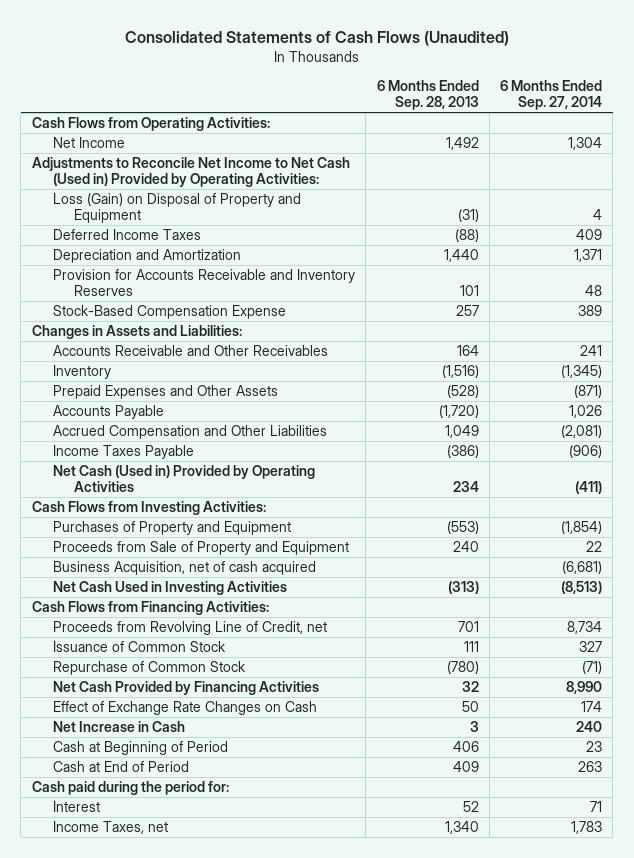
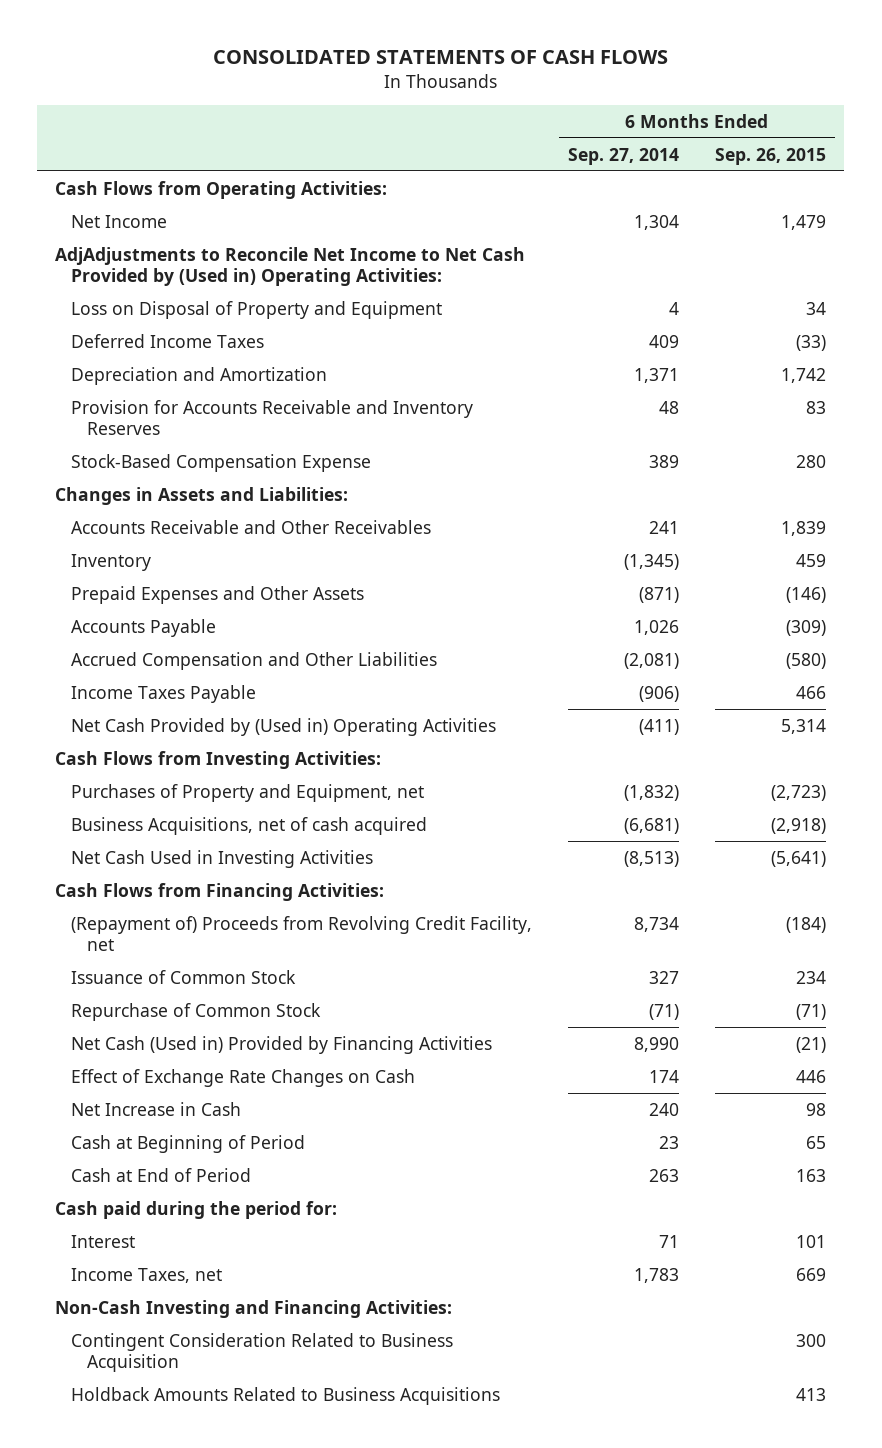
[124,30,509,46] Consolidated Statements of Cash Flows (Unaudited) -> [212,50,668,65] CONSOLIDATED STATEMENTS OF CASH FLOWS
[376,79,479,111] 6 Months Ended Sep. 28, 2013 -> none
none -> [715,147,827,165] Sep. 26, 2015
[31,157,350,188] Adjustments to Reconcile Net Income to Net Cash (Used in) Provided by Operating Activities: -> [55,246,526,287] AdjAdjustments to Reconcile Net Income to Net Cash Provided by (Used in) Operating Activities:
[53,193,302,224] Loss (Gain) on Disposal of Property and Equipment -> [71,300,443,319] Loss on Disposal of Property and Equipment
[53,465,316,493] Net Cash (Used in) Provided by Operating Activities -> [71,717,497,736] Net Cash Provided by (Used in) Operating Activities
[53,541,350,556] Proceeds from Sale of Property and Equipment -> none
[53,521,292,536] Purchases of Property and Equipment -> [71,783,425,802] Purchases of Property and Equipment, net
[561,521,603,535] (1,854) -> [624,784,680,801] (1,832)
[53,561,317,576] Business Acquisition, net of cash acquired -> [71,816,428,835] Business Acquisitions, net of cash acquired
[53,621,328,636] Proceeds from Revolving Line of Credit, net -> [71,915,533,952] (Repayment of) Proceeds from Revolving Credit Facility, net
[53,681,320,696] Net Cash Provided by Financing Activities -> [71,1035,493,1054] Net Cash (Used in) Provided by Financing Activities
none -> [55,1299,453,1318] Non-Cash Investing and Financing Activities:
none -> [71,1332,454,1373] Contingent Consideration Related to Business Acquisition
none -> [71,1386,501,1405] Holdback Amounts Related to Business Acquisitions

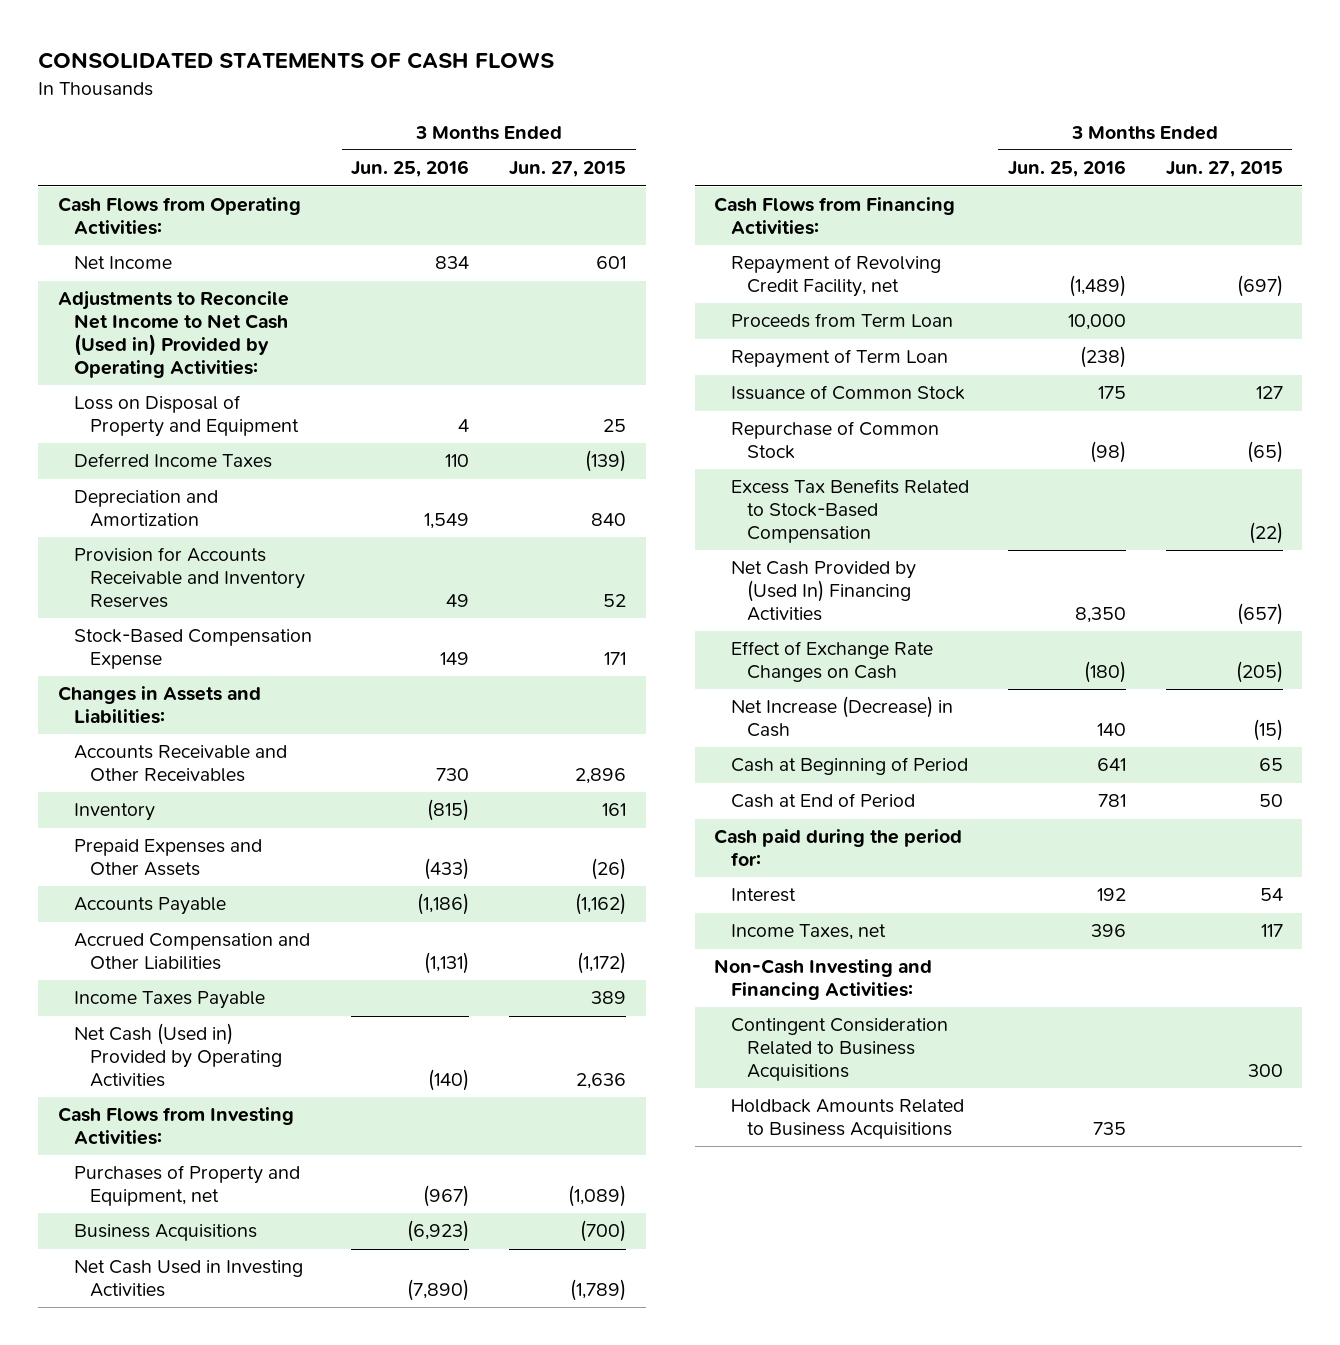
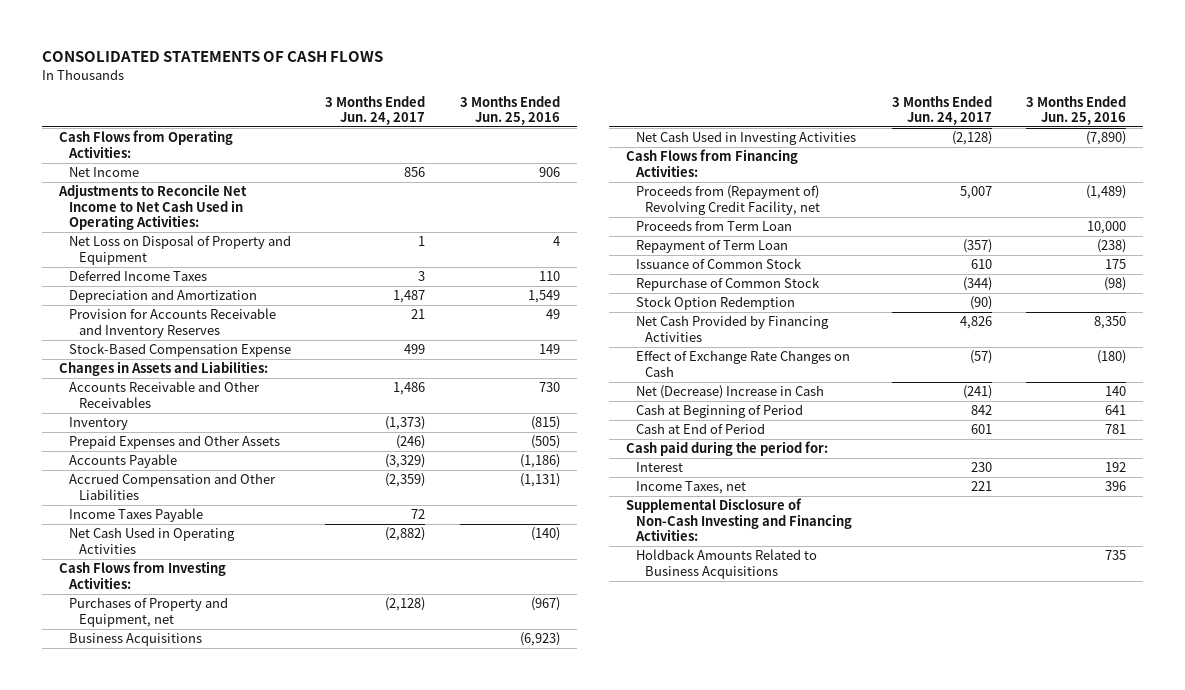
[508,161,626,178] Jun. 27, 2015 -> none
none -> [325,95,426,126] 3 Months Ended Jun. 24, 2017
[435,256,470,270] 834 -> [538,167,560,178] 906
[57,291,289,379] Adjustments to Reconcile Net Income to Net Cash (Used in) Provided by Operating Activities: -> [58,184,248,231] Adjustments to Reconcile Net Income to Net Cash Used in Operating Activities:
[73,395,300,438] Loss on Disposal of Property and Equipment -> [69,235,292,265] Net Loss on Disposal of Property and Equipment
[424,858,470,881] (433) -> [530,435,560,450] (505)
[73,1023,283,1088] Net Cash (Used in) Provided by Operating Activities -> [69,527,236,554] Net Cash Used in Operating Activities
[730,255,941,298] Repayment of Revolving Credit Facility, net -> [635,185,821,215] Proceeds from (Repayment of) Revolving Credit Facility, net
[730,479,969,544] Excess Tax Benefits Related to Stock-Based Compensation -> none
none -> [635,296,795,311] Stock Option Redemption
[730,561,916,622] Net Cash Provided by (Used In) Financing Activities -> [635,315,829,342] Net Cash Provided by Financing Activities
[730,696,953,738] Net Increase (Decrease) in Cash -> [635,385,824,400] Net (Decrease) Increase in Cash
[730,1018,948,1082] Contingent Consideration Related to Business Acquisitions -> none
[714,959,933,1001] Non-Cash Investing and Financing Activities: -> [625,498,852,542] Supplemental Disclosure of Non-Cash Investing and Financing Activities:

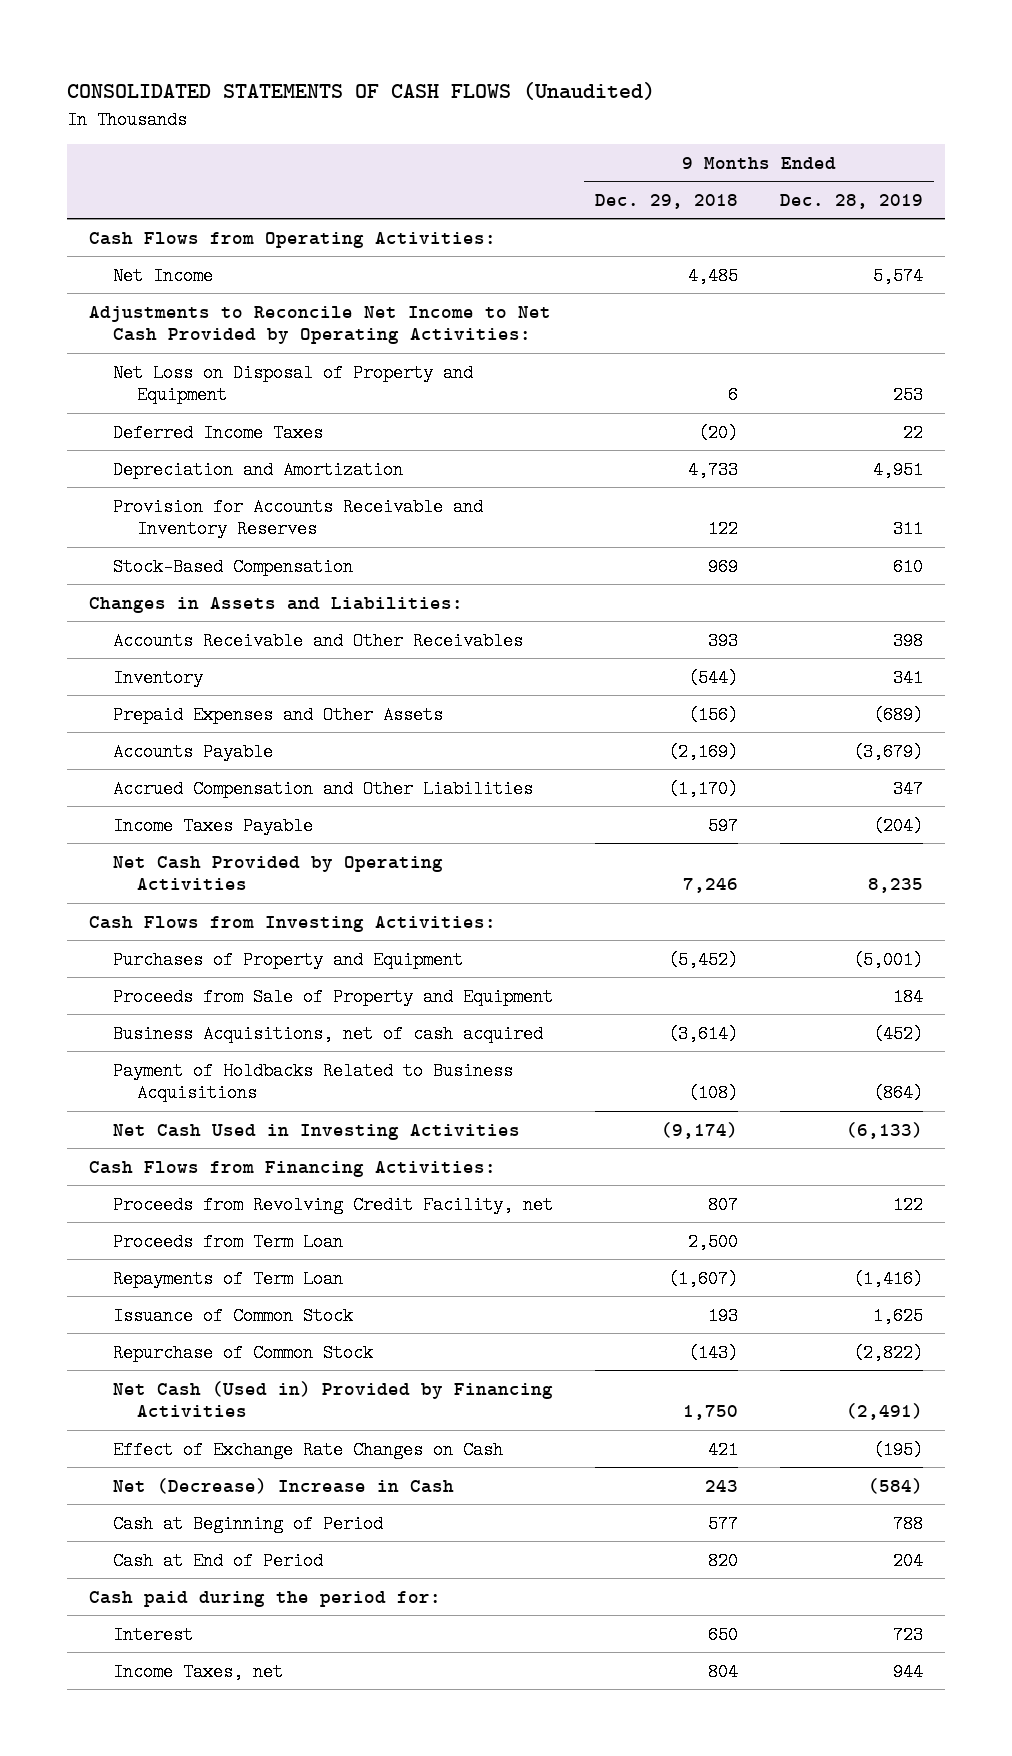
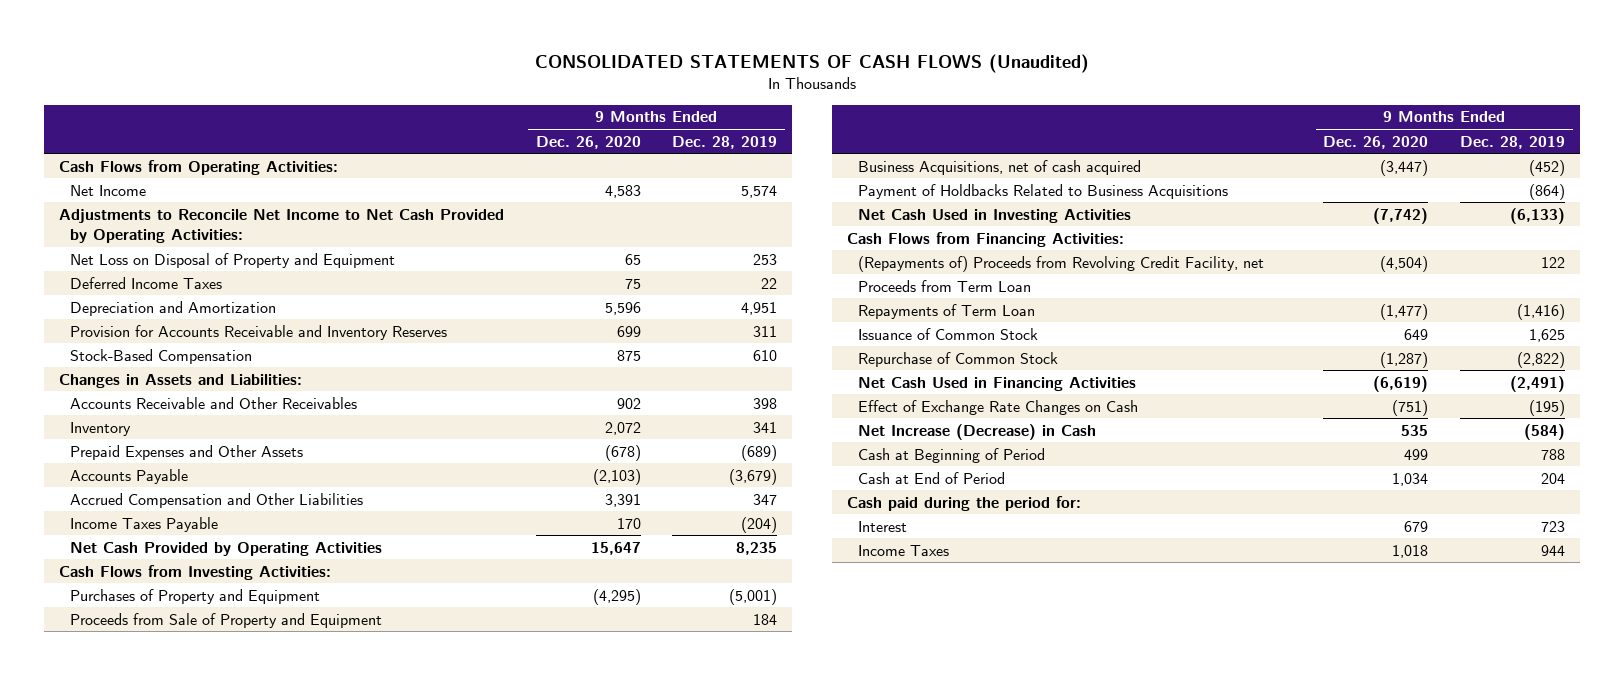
[595,193,739,209] Dec. 29, 2018 -> none
none -> [535,135,641,149] Dec. 26, 2020
[112,1195,553,1214] Proceeds from Revolving Credit Facility, net -> [858,255,1265,272] (Repayments of) Proceeds from Revolving Credit Facility, net
[112,1380,553,1418] Net Cash (Used in) Provided by Financing Activities -> [858,376,1137,391] Net Cash Used in Financing Activities
[112,1477,454,1494] Net (Decrease) Increase in Cash -> [858,423,1097,440] Net Increase (Decrease) in Cash
[112,1662,283,1681] Income Taxes, net -> [858,544,950,556] Income Taxes

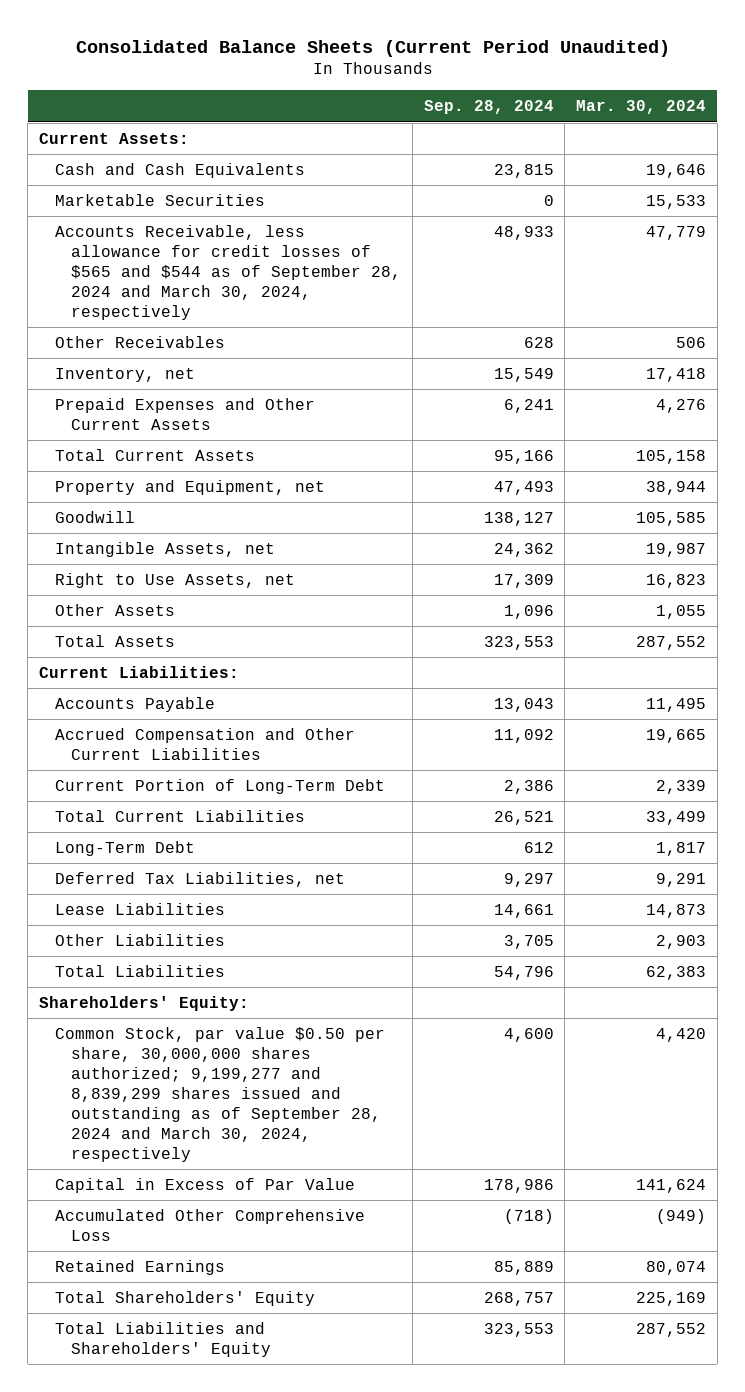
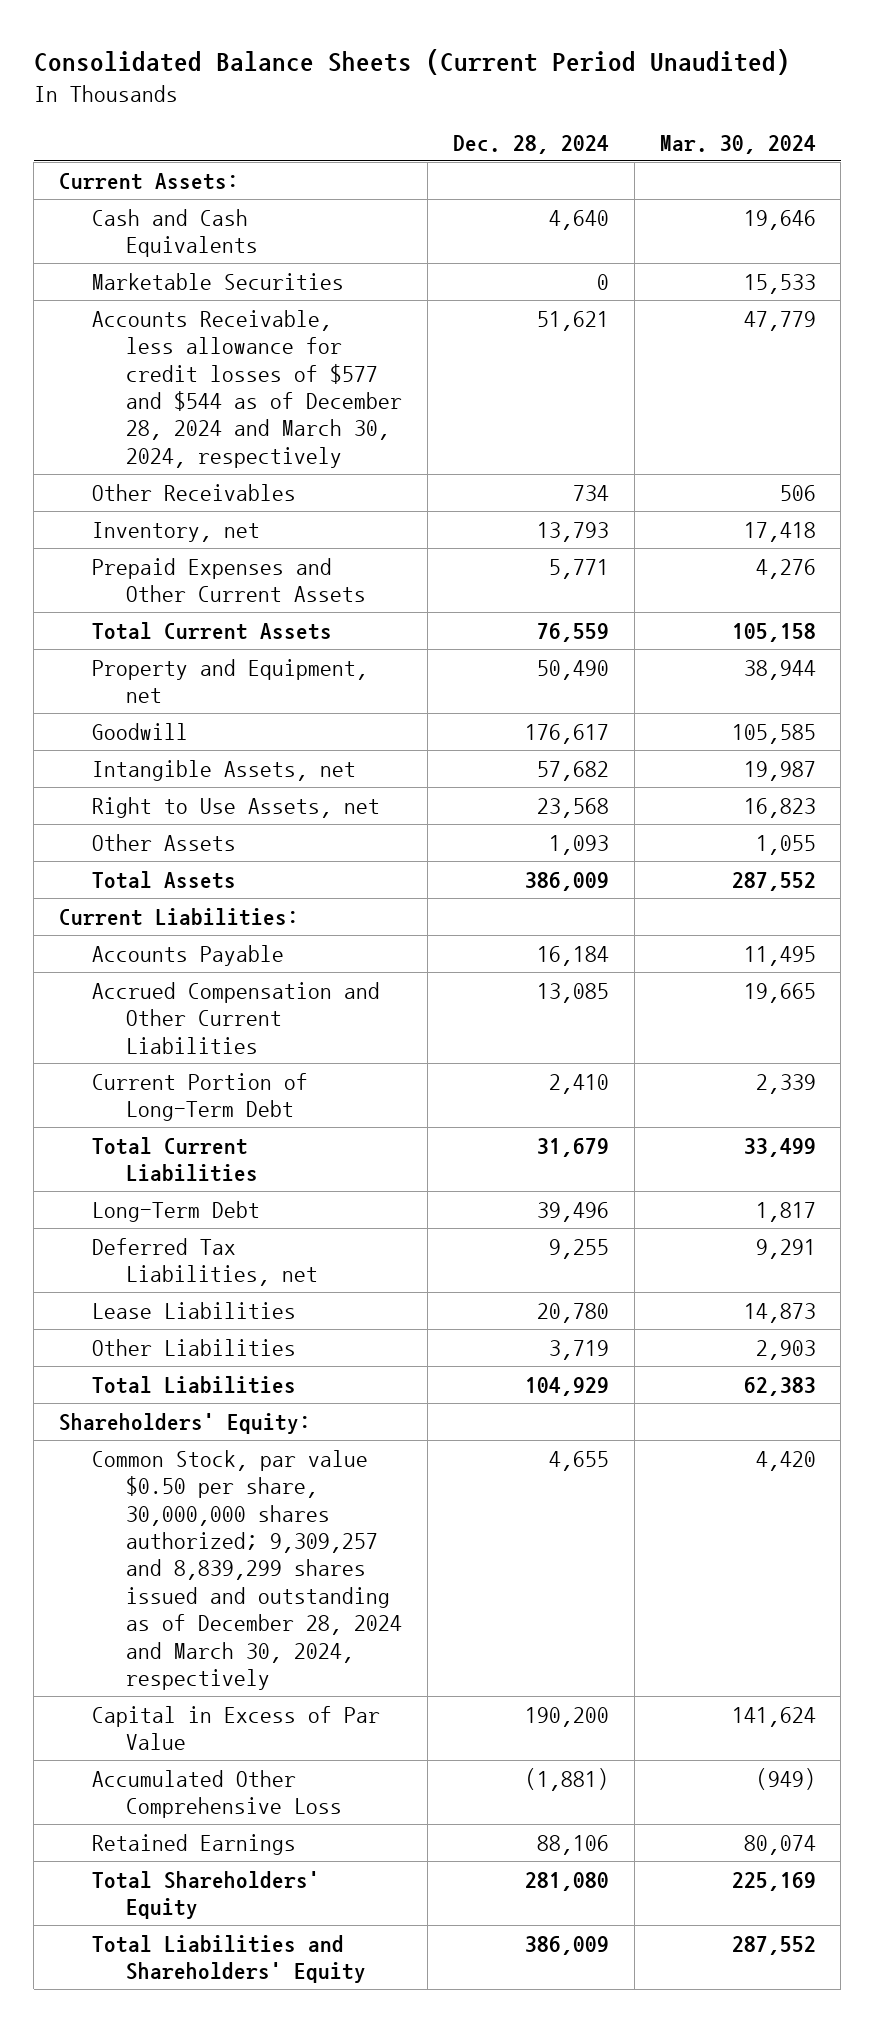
[423,100,554,115] Sep. 28, 2024 -> none
none -> [452,134,609,154] Dec. 28, 2024
[55,224,402,320] Accounts Receivable, less allowance for credit losses of $565 and $544 as of September 28, 2024 and March 30, 2024, respectively -> [92,309,402,468] Accounts Receivable, less allowance for credit losses of $577 and $544 as of December 28, 2024 and March 30, 2024, respectively
[55,1026,386,1162] Common Stock, par value $0.50 per share, 30,000,000 shares authorized; 9,199,277 and 8,839,299 shares issued and outstanding as of September 28, 2024 and March 30, 2024, respectively -> [92,1449,402,1691] Common Stock, par value $0.50 per share, 30,000,000 shares authorized; 9,309,257 and 8,839,299 shares issued and outstanding as of December 28, 2024 and March 30, 2024, respectively

